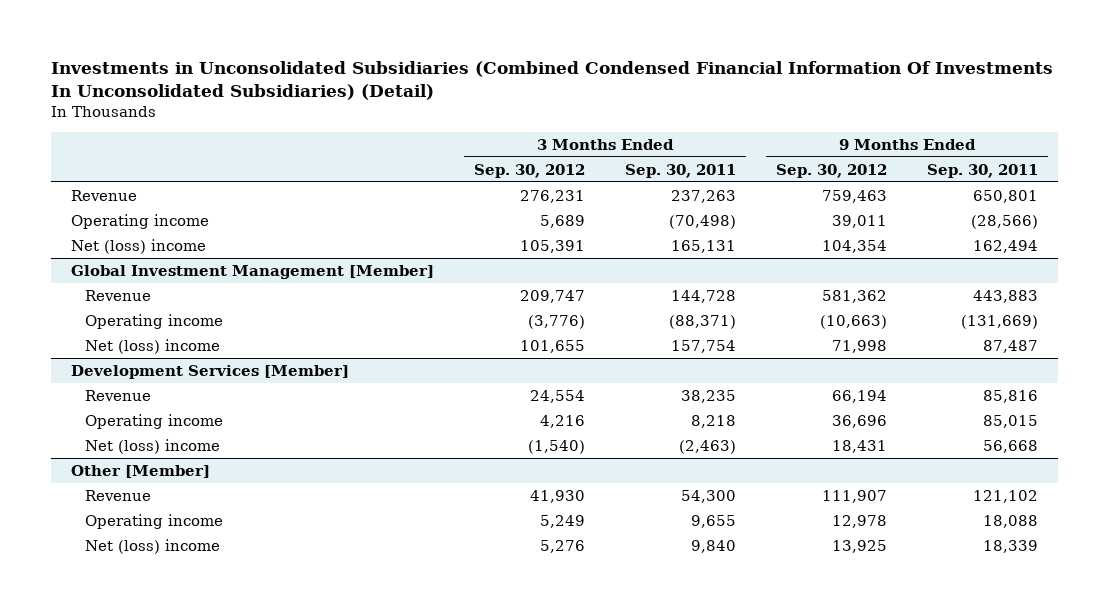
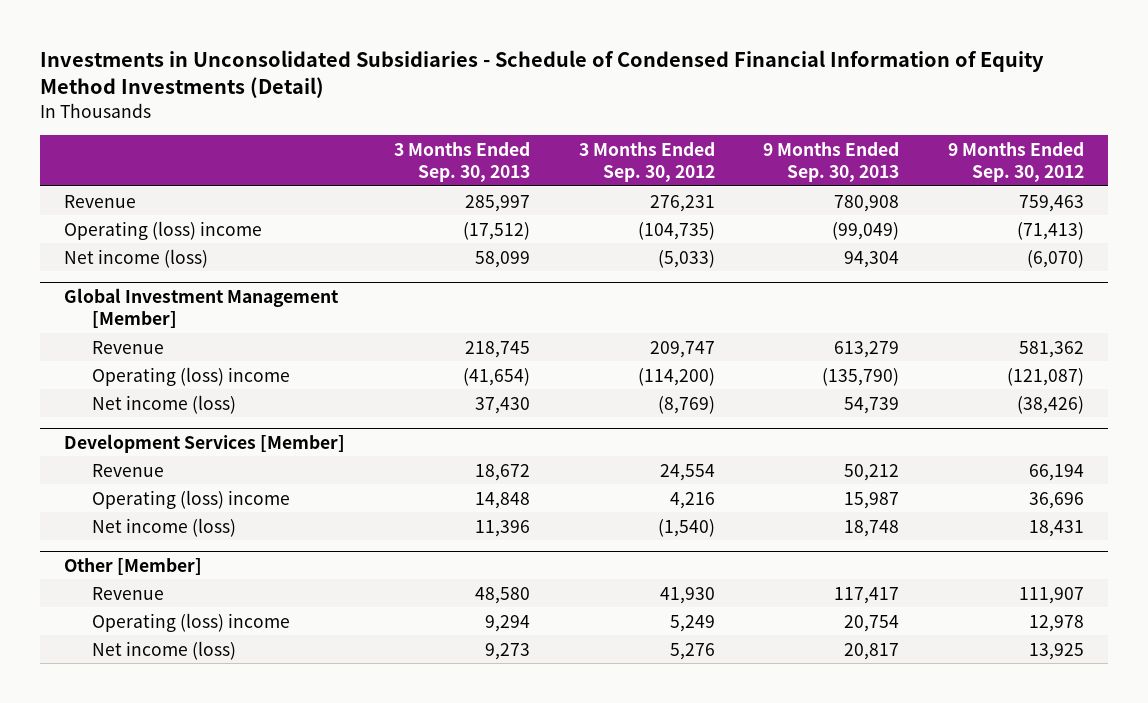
[50,60,1053,100] Investments in Unconsolidated Subsidiaries (Combined Condensed Financial Information Of Investments In Unconsolidated Subsidiaries) (Detail) -> [40,50,1045,99] Investments in Unconsolidated Subsidiaries - Schedule of Condensed Financial Information of Equity Method Investments (Detail)
[624,163,736,178] Sep. 30, 2011 -> none
[926,163,1038,178] Sep. 30, 2011 -> none
none -> [393,141,530,182] 3 Months Ended Sep. 30, 2013
none -> [763,141,900,182] 9 Months Ended Sep. 30, 2013
[70,213,209,229] Operating income -> [64,220,263,240] Operating (loss) income
[539,214,585,228] 5,689 -> [637,221,715,240] (104,735)
[831,214,887,228] 39,011 -> [1016,221,1084,240] (71,413)
[70,238,206,254] Net (loss) income -> [64,248,209,268] Net income (loss)
[519,239,585,253] 105,391 -> [657,249,715,268] (5,033)
[821,239,887,253] 104,354 -> [1026,249,1084,268] (6,070)
[85,313,224,329] Operating income -> [92,366,291,386] Operating (loss) income
[527,314,585,329] (3,776) -> [637,367,715,386] (114,200)
[819,314,887,329] (10,663) -> [1006,367,1084,386] (121,087)
[85,338,221,354] Net (loss) income -> [92,394,237,414] Net income (loss)
[519,339,585,353] 101,655 -> [657,395,715,414] (8,769)
[831,339,887,353] 71,998 -> [1016,395,1084,414] (38,426)
[85,413,224,429] Operating income -> [92,489,291,509] Operating (loss) income
[85,438,221,454] Net (loss) income -> [92,517,237,537] Net income (loss)
[85,513,224,529] Operating income -> [92,612,291,632] Operating (loss) income
[85,538,221,554] Net (loss) income -> [92,640,237,660] Net income (loss)

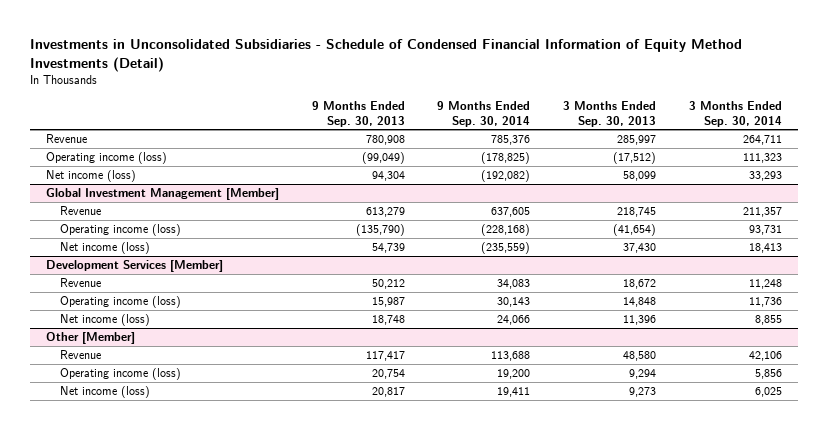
[578,141,715,182] 3 Months Ended Sep. 30, 2012 -> none
[947,141,1084,182] 9 Months Ended Sep. 30, 2012 -> none
none -> [437,100,531,127] 9 Months Ended Sep. 30, 2014
none -> [688,100,782,127] 3 Months Ended Sep. 30, 2014
[64,220,263,240] Operating (loss) income -> [46,152,168,165] Operating income (loss)
[92,366,291,386] Operating (loss) income -> [60,224,182,237] Operating income (loss)
[92,489,291,509] Operating (loss) income -> [60,296,182,309] Operating income (loss)
[92,612,291,632] Operating (loss) income -> [60,368,182,381] Operating income (loss)

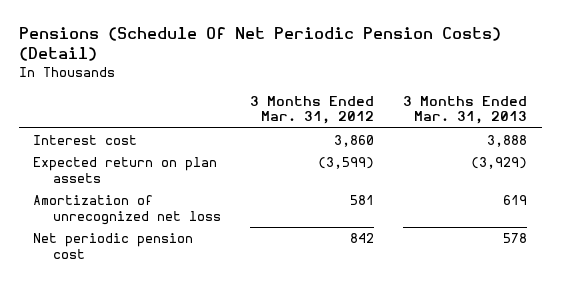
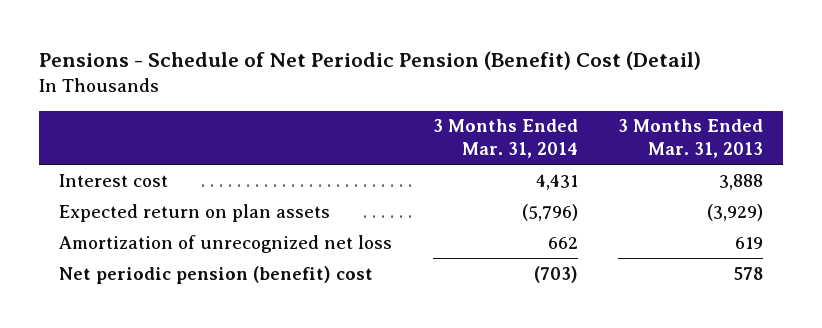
[18,26,501,62] Pensions (Schedule Of Net Periodic Pension Costs) (Detail) -> [38,51,701,71] Pensions - Schedule of Net Periodic Pension (Benefit) Cost (Detail)
[249,95,374,125] 3 Months Ended Mar. 31, 2012 -> none
none -> [432,119,578,159] 3 Months Ended Mar. 31, 2014
[33,233,194,259] Net periodic pension cost -> [59,265,374,284] Net periodic pension (benefit) cost

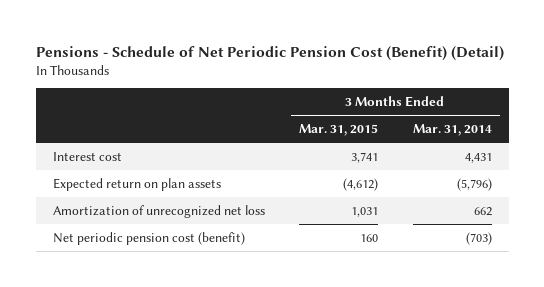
[38,51,701,71] Pensions - Schedule of Net Periodic Pension (Benefit) Cost (Detail) -> [35,45,504,61] Pensions - Schedule of Net Periodic Pension Cost (Benefit) (Detail)
[618,119,764,159] 3 Months Ended Mar. 31, 2013 -> none
none -> [299,124,379,137] Mar. 31, 2015
[59,265,374,284] Net periodic pension (benefit) cost -> [52,231,245,245] Net periodic pension cost (benefit)

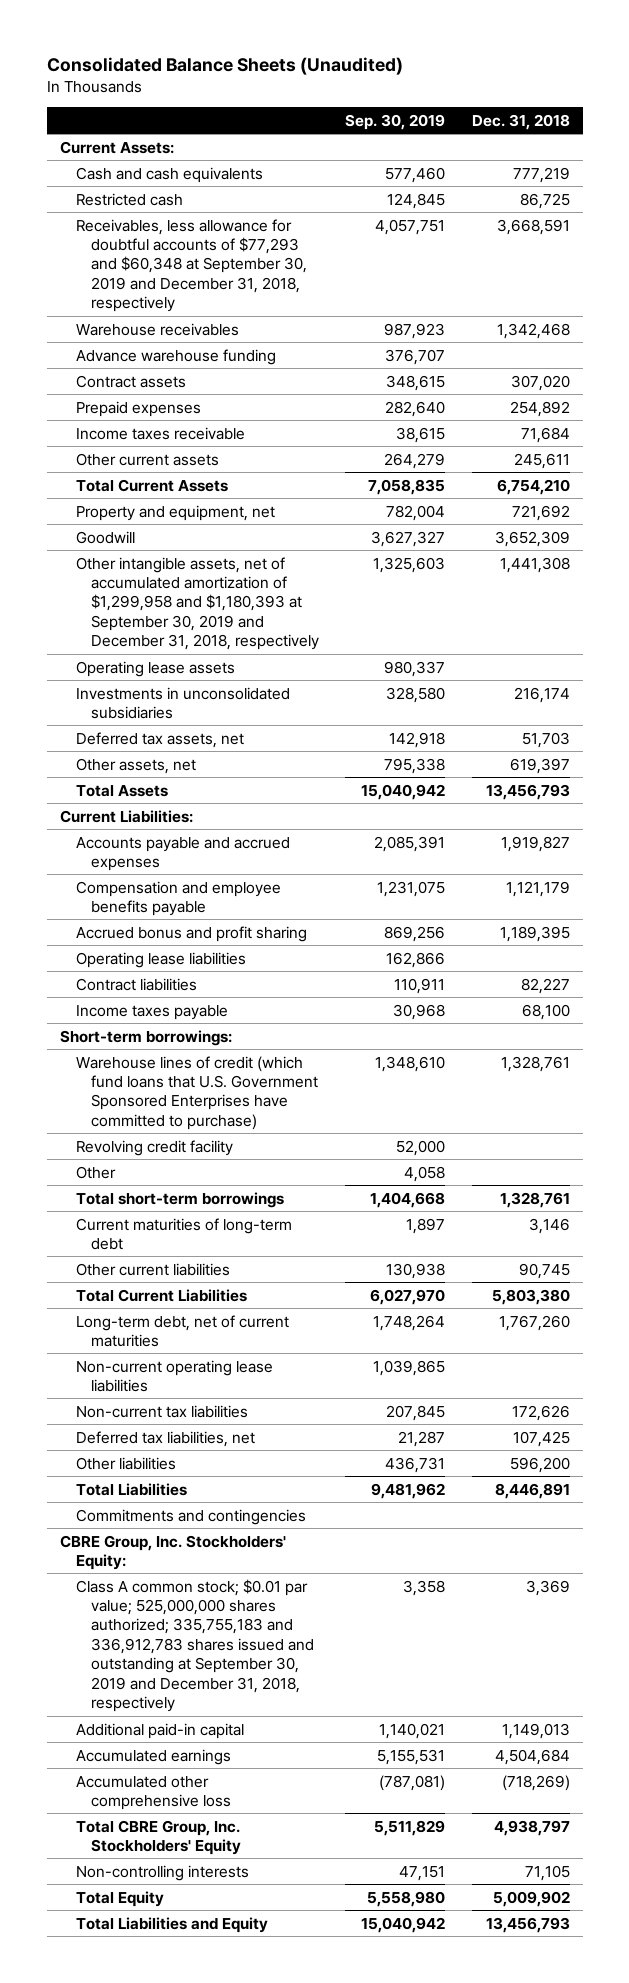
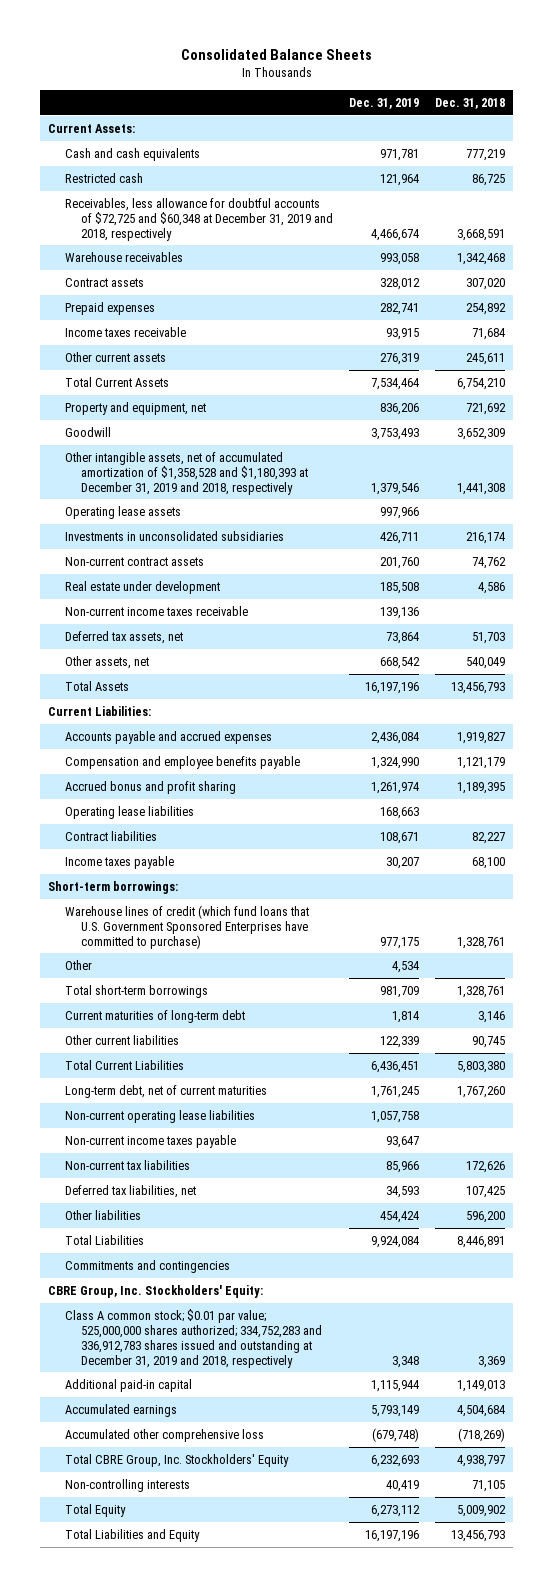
[46,56,403,75] Consolidated Balance Sheets (Unaudited) -> [180,49,372,61] Consolidated Balance Sheets
[345,113,446,130] Sep. 30, 2019 -> none
none -> [349,97,420,109] Dec. 31, 2019
[75,218,308,313] Receivables, less allowance for doubtful accounts of $77,293 and $60,348 at September 30, 2019 and December 31, 2018, respectively -> [64,197,334,241] Receivables, less allowance for doubtful accounts of $72,725 and $60,348 at December 31, 2019 and 2018, respectively
[75,348,276,365] Advance warehouse funding -> none
[75,556,320,651] Other intangible assets, net of accumulated amortization of $1,299,958 and $1,180,393 at September 30, 2019 and December 31, 2018, respectively -> [64,451,309,495] Other intangible assets, net of accumulated amortization of $1,358,528 and $1,180,393 at December 31, 2019 and 2018, respectively
none -> [64,556,204,566] Non-current contract assets
none -> [64,580,220,594] Real estate under development
none -> [64,605,248,616] Non-current income taxes receivable
[509,757,570,774] 619,397 -> [465,656,505,669] 540,049
[75,1139,233,1156] Revolving credit facility -> none
none -> [64,1134,236,1148] Non-current income taxes payable
[75,1578,315,1713] Class A common stock; $0.01 par value; 525,000,000 shares authorized; 335,755,183 and 336,912,783 shares issued and outstanding at September 30, 2019 and December 31, 2018, respectively -> [64,1308,323,1368] Class A common stock; $0.01 par value; 525,000,000 shares authorized; 334,752,283 and 336,912,783 shares issued and outstanding at December 31, 2019 and 2018, respectively

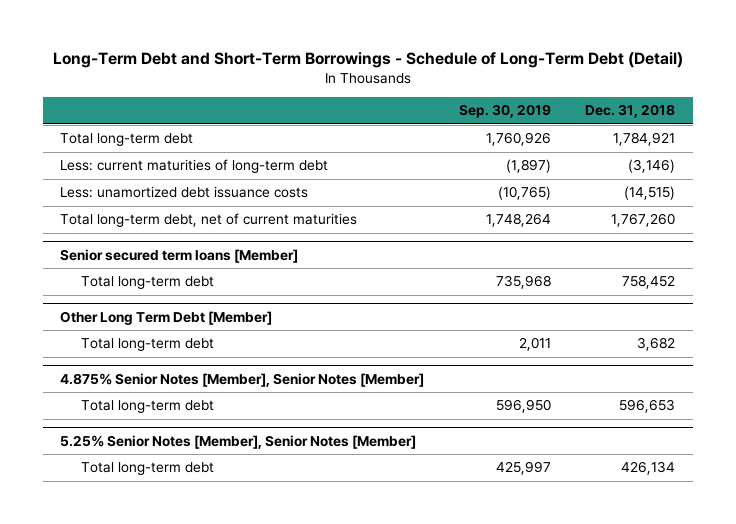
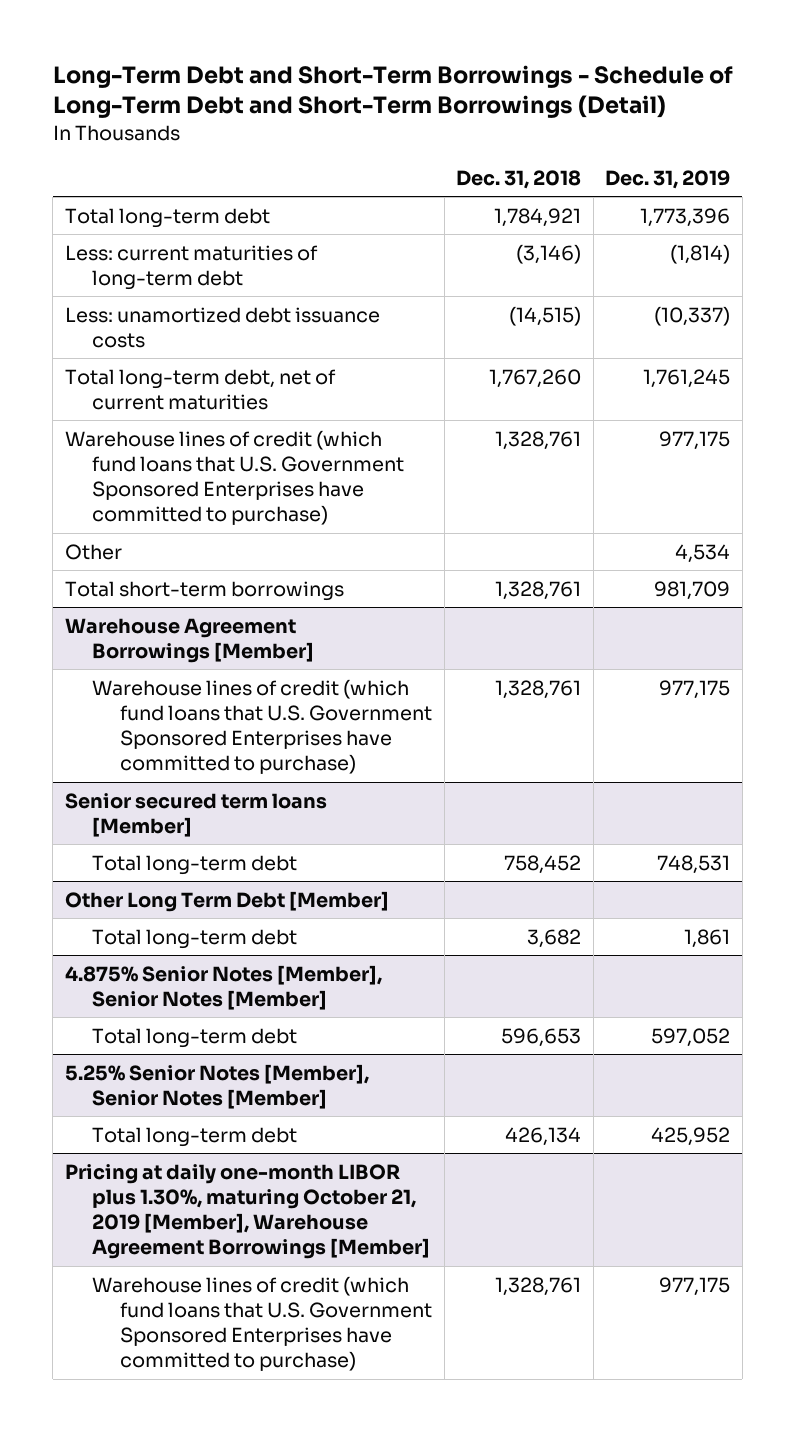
[52,52,683,69] Long-Term Debt and Short-Term Borrowings - Schedule of Long-Term Debt (Detail) -> [52,65,733,119] Long-Term Debt and Short-Term Borrowings - Schedule of Long-Term Debt and Short-Term Borrowings (Detail)
[458,104,551,119] Sep. 30, 2019 -> none
none -> [605,169,731,189] Dec. 31, 2019
none -> [64,429,405,526] Warehouse lines of credit (which fund loans that U.S. Government Sponsored Enterprises have committed to purchase)
none -> [64,543,122,560] Other
none -> [64,580,344,601] Total short-term borrowings
none -> [64,617,315,663] Warehouse Agreement Borrowings [Member]
none -> [92,678,432,775] Warehouse lines of credit (which fund loans that U.S. Government Sponsored Enterprises have committed to purchase)
none -> [64,1163,431,1260] Pricing at daily one-month LIBOR plus 1.30%, maturing October 21, 2019 [Member], Warehouse Agreement Borrowings [Member]
none -> [92,1275,432,1372] Warehouse lines of credit (which fund loans that U.S. Government Sponsored Enterprises have committed to purchase)

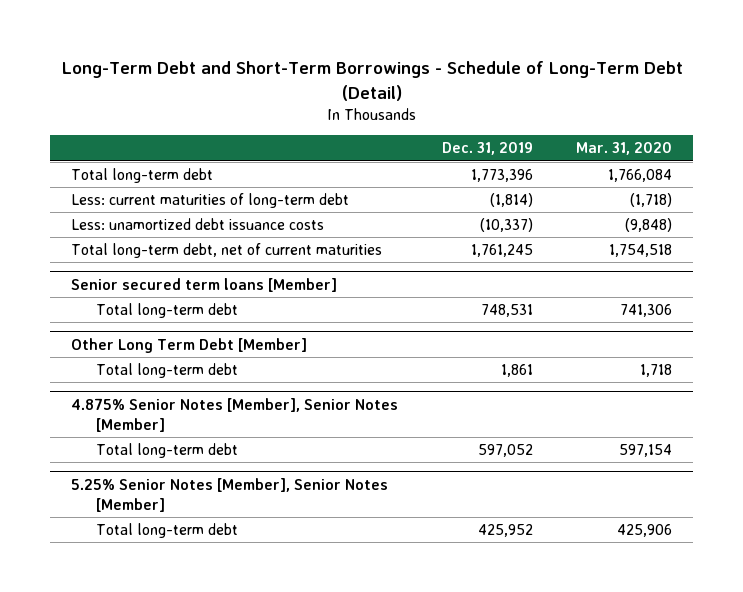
[52,65,733,119] Long-Term Debt and Short-Term Borrowings - Schedule of Long-Term Debt and Short-Term Borrowings (Detail) -> [61,61,683,101] Long-Term Debt and Short-Term Borrowings - Schedule of Long-Term Debt (Detail)
[456,169,582,189] Dec. 31, 2018 -> none
none -> [575,142,672,156] Mar. 31, 2020
[64,429,405,526] Warehouse lines of credit (which fund loans that U.S. Government Sponsored Enterprises have committed to purchase) -> none
[64,543,122,560] Other -> none
[64,580,344,601] Total short-term borrowings -> none
[64,617,315,663] Warehouse Agreement Borrowings [Member] -> none
[92,678,432,775] Warehouse lines of credit (which fund loans that U.S. Government Sponsored Enterprises have committed to purchase) -> none
[64,1163,431,1260] Pricing at daily one-month LIBOR plus 1.30%, maturing October 21, 2019 [Member], Warehouse Agreement Borrowings [Member] -> none
[92,1275,432,1372] Warehouse lines of credit (which fund loans that U.S. Government Sponsored Enterprises have committed to purchase) -> none

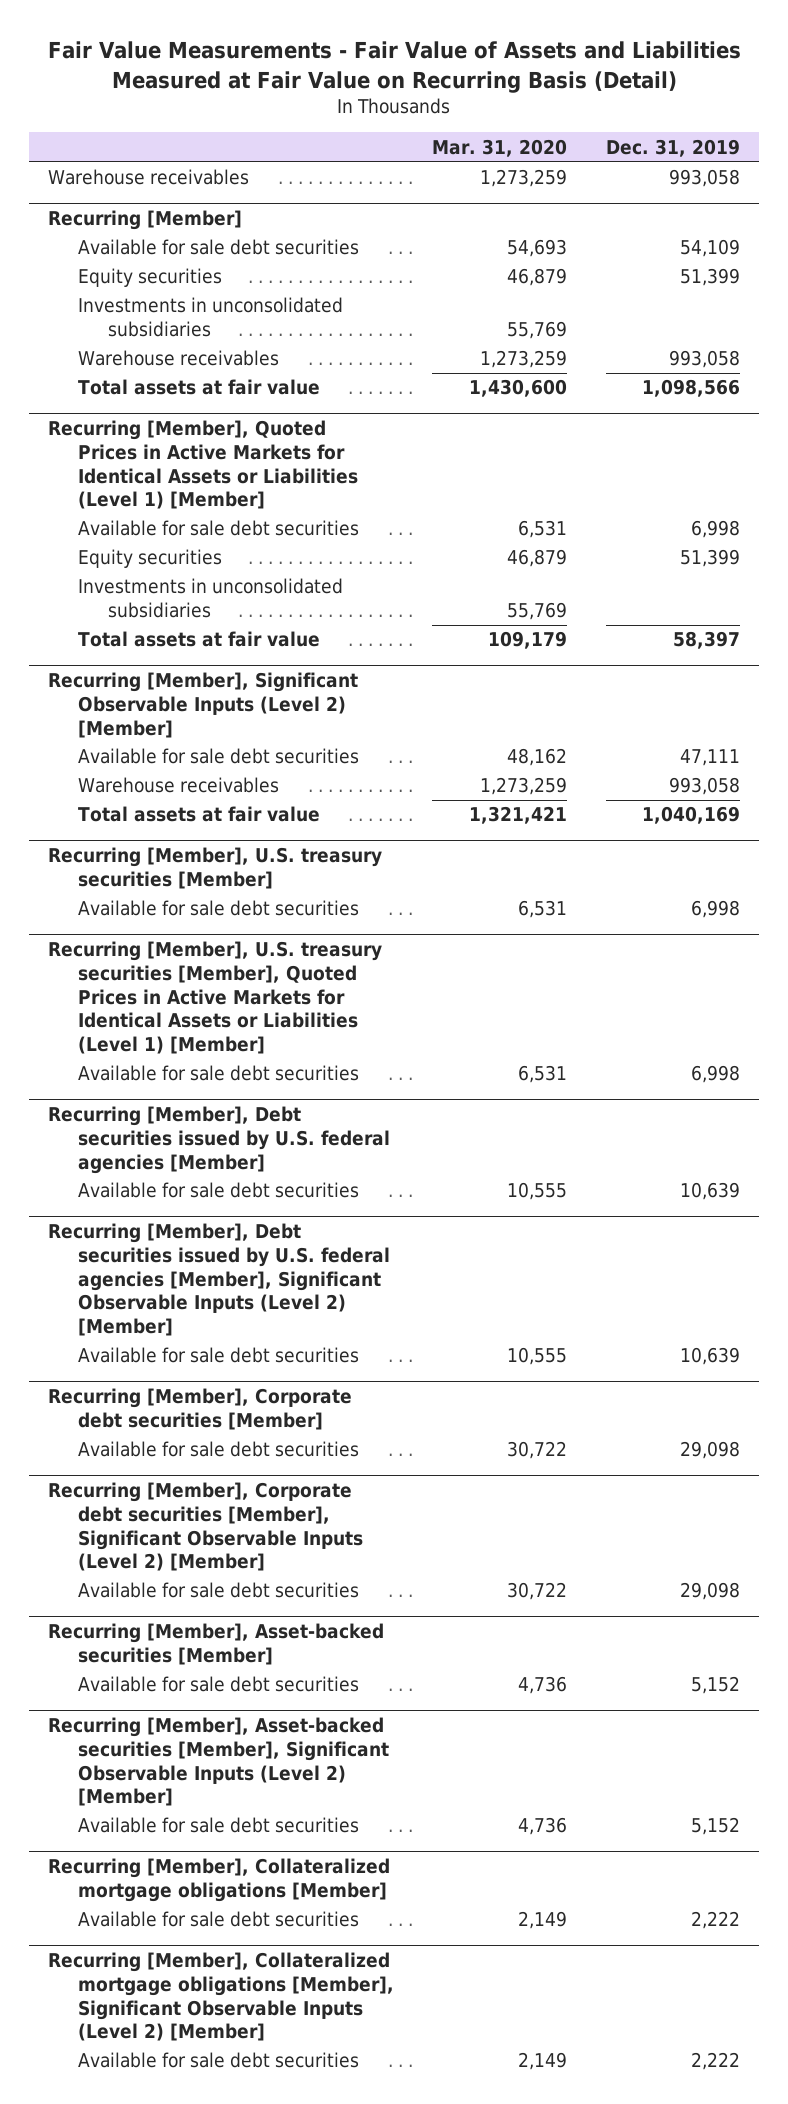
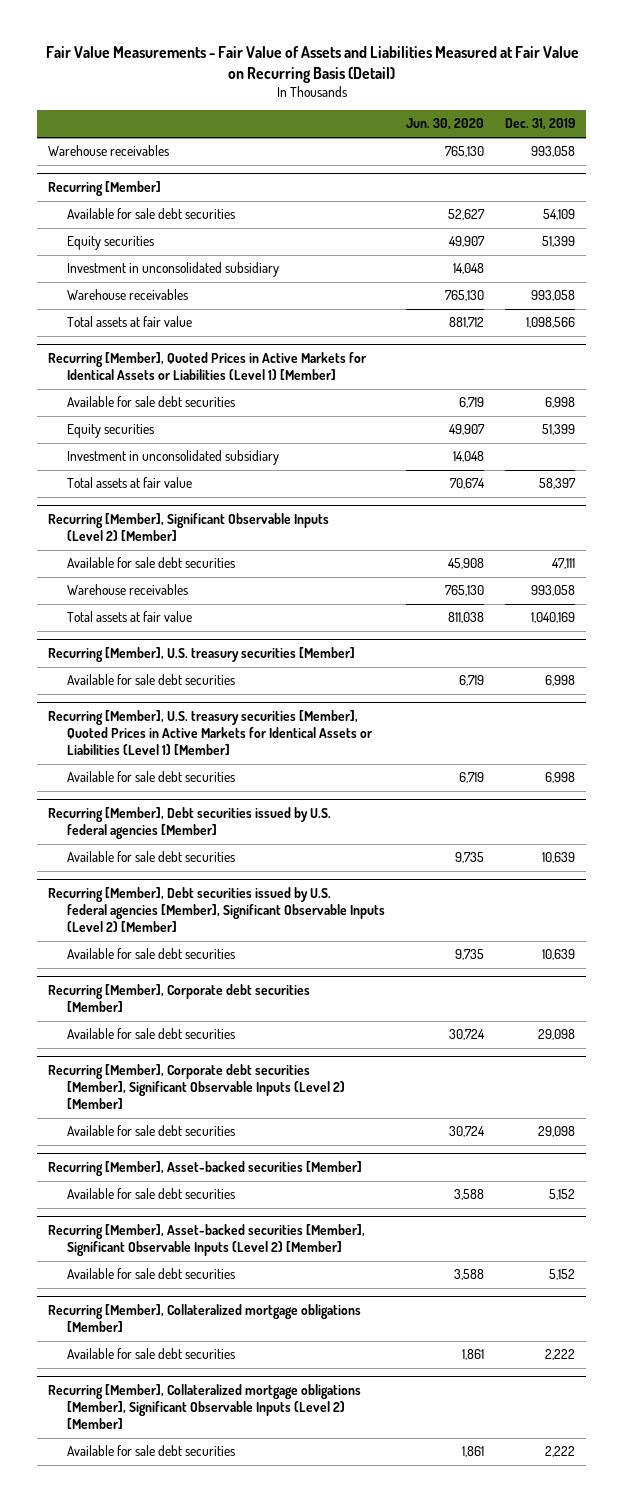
[432,138,568,157] Mar. 31, 2020 -> none
none -> [406,118,485,131] Jun. 30, 2020
[78,297,344,338] Investments in unconsolidated subsidiaries -> [66,262,279,278] Investment in unconsolidated subsidiary
[78,578,344,619] Investments in unconsolidated subsidiaries -> [66,450,279,466] Investment in unconsolidated subsidiary

